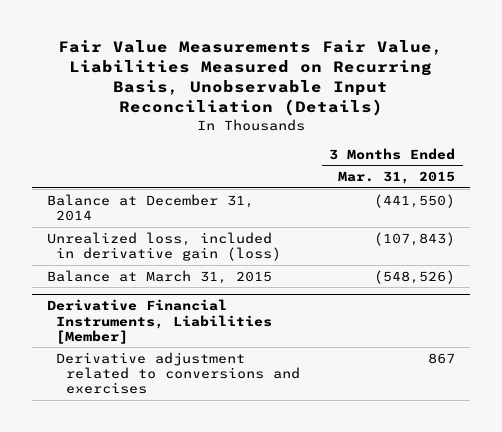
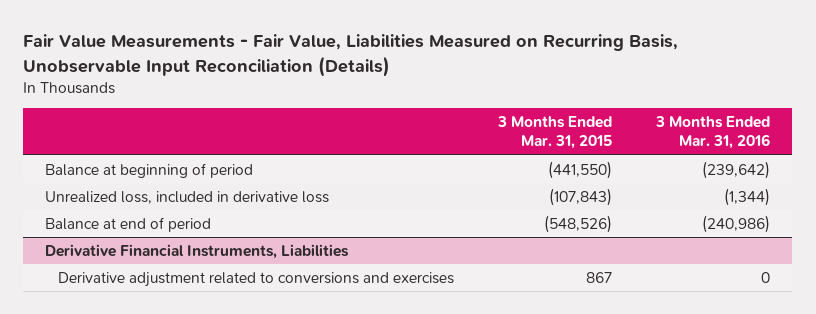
[58,40,444,117] Fair Value Measurements Fair Value, Liabilities Measured on Recurring Basis, Unobservable Input Reconciliation (Details) -> [23,34,679,77] Fair Value Measurements - Fair Value, Liabilities Measured on Recurring Basis, Unobservable Input Reconciliation (Details)
none -> [655,116,771,150] 3 Months Ended Mar. 31, 2016
[47,193,255,221] Balance at December 31, 2014 -> [45,163,254,179] Balance at beginning of period
[47,231,282,261] Unrealized loss, included in derivative gain (loss) -> [45,191,330,205] Unrealized loss, included in derivative loss
[47,269,273,284] Balance at March 31, 2015 -> [45,217,212,233] Balance at end of period
[47,299,273,344] Derivative Financial Instruments, Liabilities [Member] -> [45,244,350,260] Derivative Financial Instruments, Liabilities

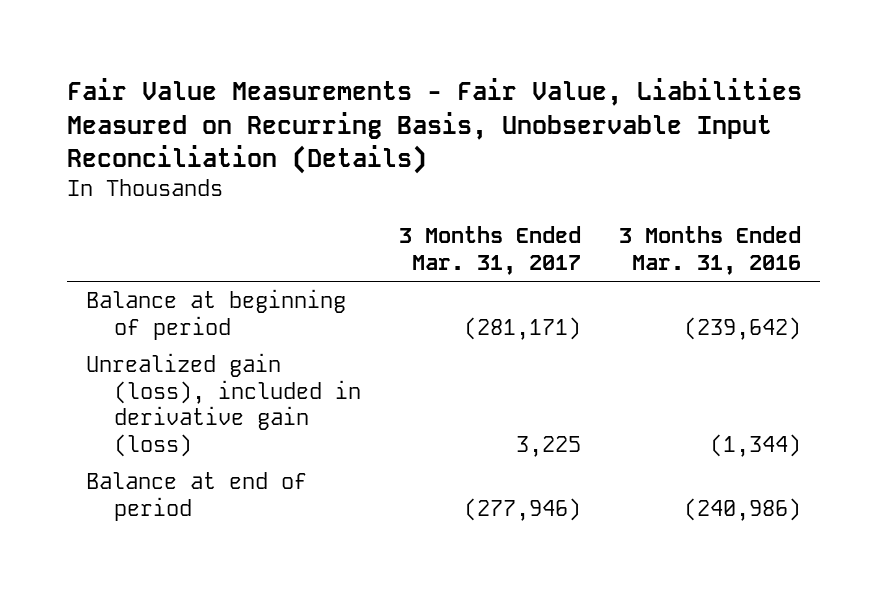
[497,116,613,150] 3 Months Ended Mar. 31, 2015 -> none
none -> [399,226,582,275] 3 Months Ended Mar. 31, 2017
[45,191,330,205] Unrealized loss, included in derivative loss -> [86,353,362,457] Unrealized gain (loss), included in derivative gain (loss)
[45,244,350,260] Derivative Financial Instruments, Liabilities -> none
[57,272,454,288] Derivative adjustment related to conversions and exercises -> none

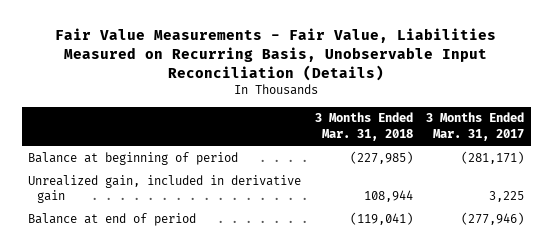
[619,226,802,275] 3 Months Ended Mar. 31, 2016 -> none
none -> [314,112,413,141] 3 Months Ended Mar. 31, 2018
[86,353,362,457] Unrealized gain (loss), included in derivative gain (loss) -> [28,174,302,204] Unrealized gain, included in derivative gain

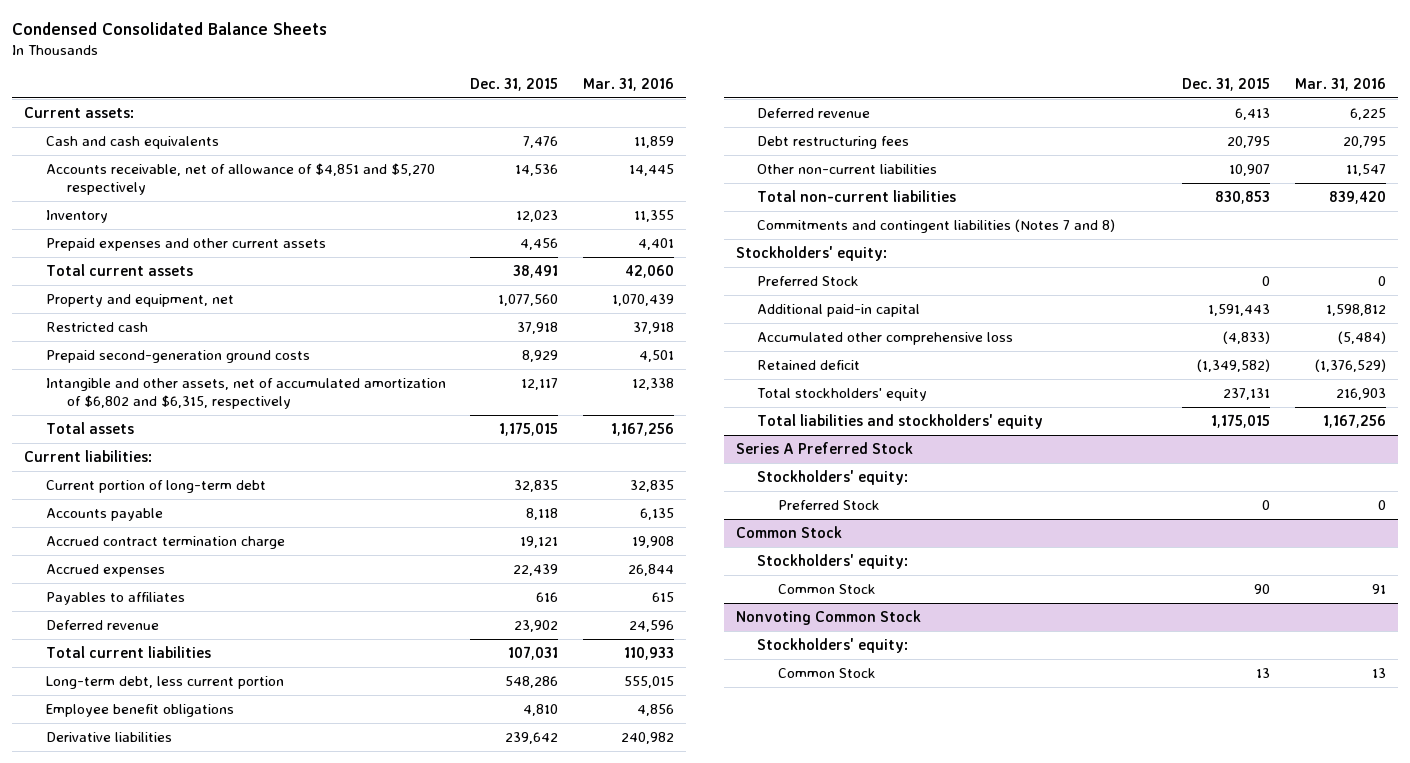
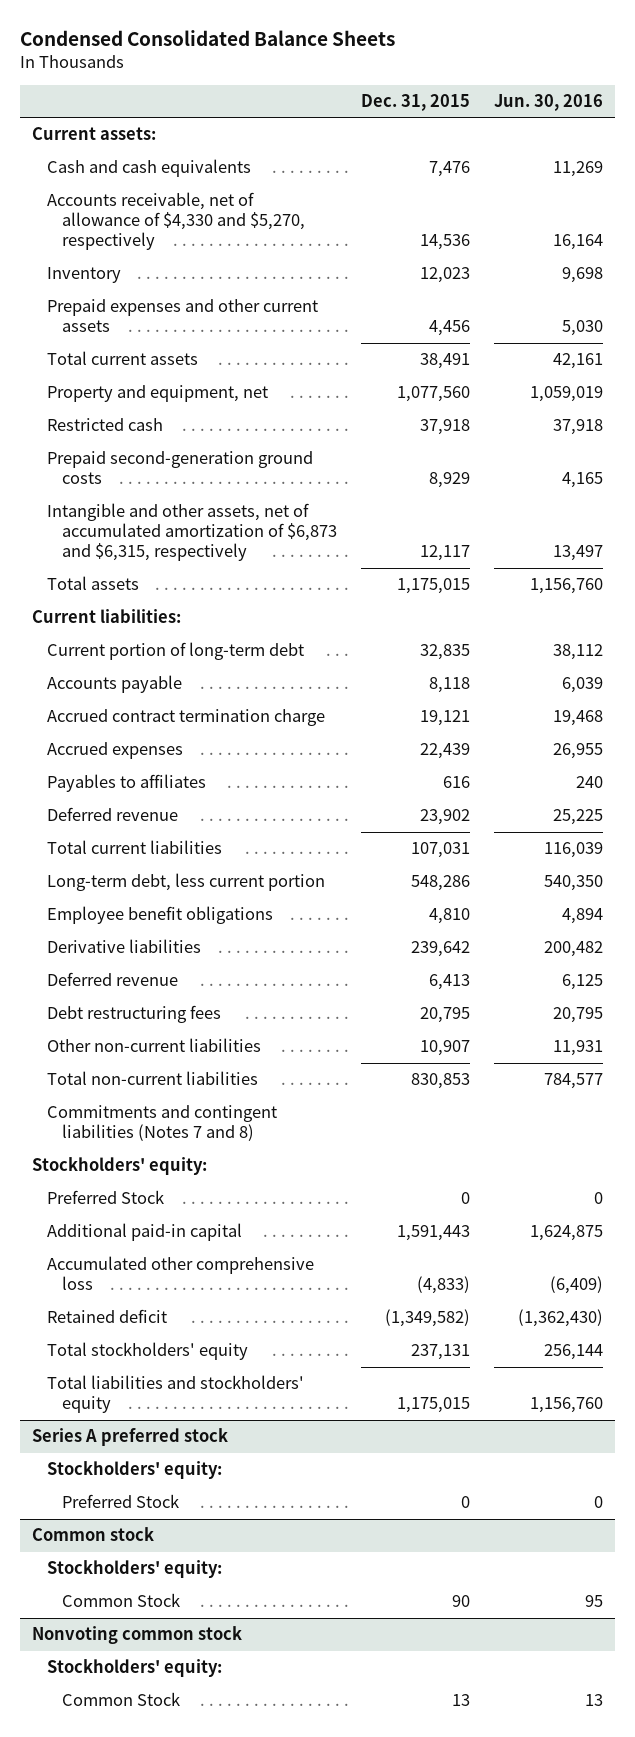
[583,78,675,92] Mar. 31, 2016 -> none
none -> [493,94,603,112] Jun. 30, 2016
[45,163,435,195] Accounts receivable, net of allowance of $4,851 and $5,270 respectively -> [47,192,306,251] Accounts receivable, net of allowance of $4,330 and $5,270, respectively
[45,378,446,409] Intangible and other assets, net of accumulated amortization of $6,802 and $6,315, respectively -> [47,503,338,562] Intangible and other assets, net of accumulated amortization of $6,873 and $6,315, respectively
[735,442,913,455] Series A Preferred Stock -> [32,1428,229,1447] Series A preferred stock
[735,526,842,539] Common Stock -> [32,1527,155,1542] Common stock
[735,610,921,626] Nonvoting Common Stock -> [32,1626,243,1645] Nonvoting common stock

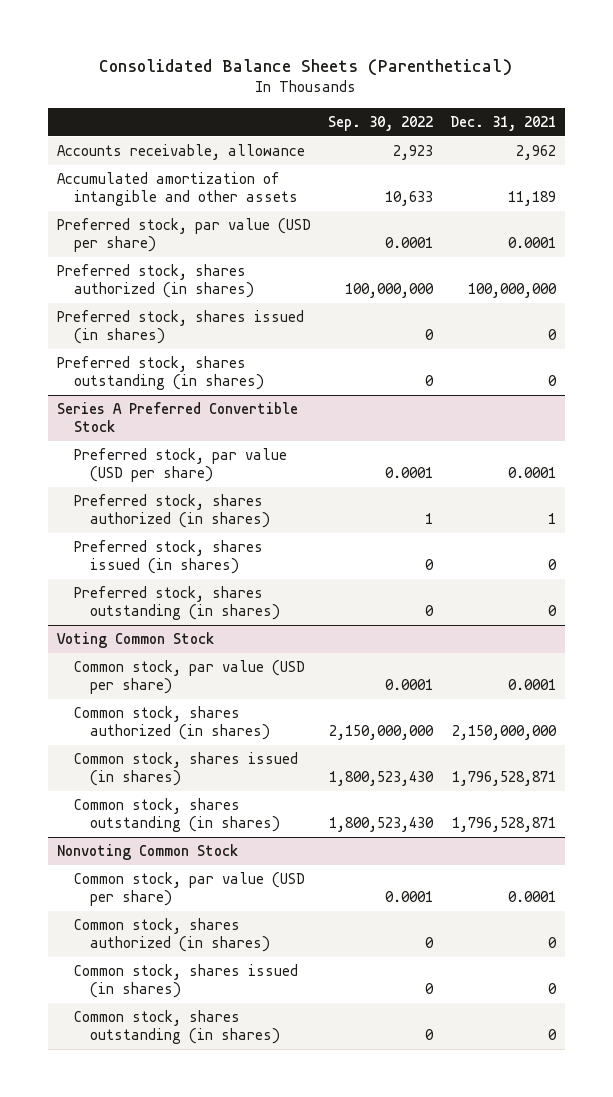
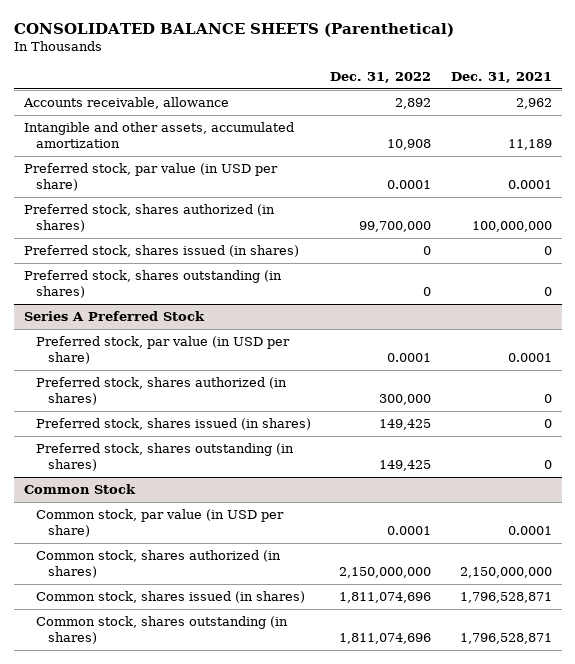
[99,58,513,76] Consolidated Balance Sheets (Parenthetical) -> [13,22,454,37] CONSOLIDATED BALANCE SHEETS (Parenthetical)
[327,116,433,132] Sep. 30, 2022 -> none
none -> [330,71,432,83] Dec. 31, 2022
[56,172,298,207] Accumulated amortization of intangible and other assets -> [23,122,294,148] Intangible and other assets, accumulated amortization
[56,218,311,253] Preferred stock, par value (USD per share) -> [23,163,278,191] Preferred stock, par value (in USD per share)
[56,402,298,433] Series A Preferred Convertible Stock -> [23,311,205,322] Series A Preferred Stock
[73,448,287,483] Preferred stock, par value (USD per share) -> [35,336,290,364] Preferred stock, par value (in USD per share)
[548,513,557,525] 1 -> [543,393,552,403] 0
[56,632,214,649] Voting Common Stock -> [23,484,136,495] Common Stock
[73,660,305,695] Common stock, par value (USD per share) -> [35,509,284,537] Common stock, par value (in USD per share)
[56,844,238,861] Nonvoting Common Stock -> none
[73,872,305,907] Common stock, par value (USD per share) -> none
[73,918,271,953] Common stock, shares authorized (in shares) -> none
[73,964,298,999] Common stock, shares issued (in shares) -> none
[73,1010,281,1045] Common stock, shares outstanding (in shares) -> none

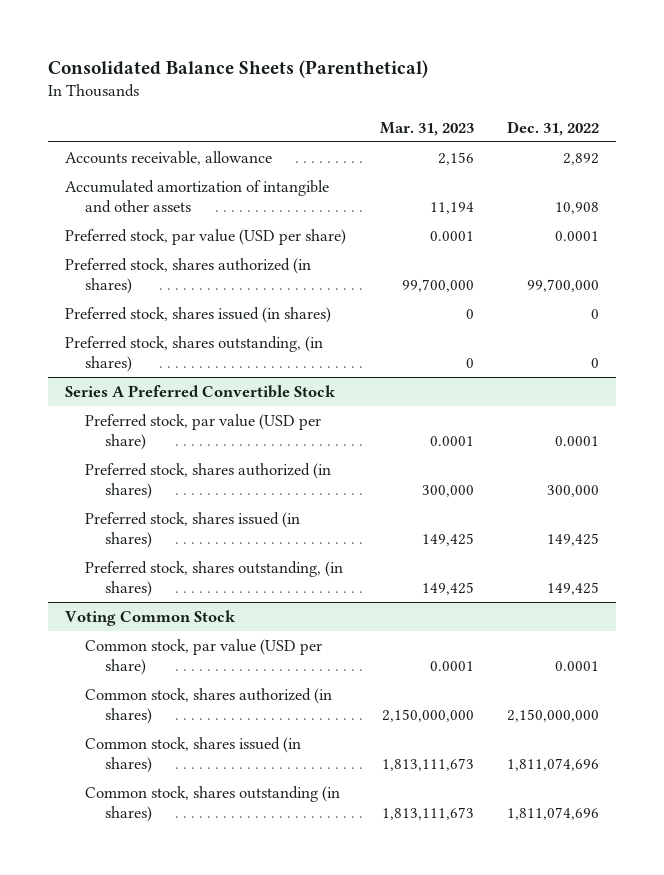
[13,22,454,37] CONSOLIDATED BALANCE SHEETS (Parenthetical) -> [47,59,428,78] Consolidated Balance Sheets (Parenthetical)
[450,71,552,83] Dec. 31, 2021 -> none
none -> [379,121,474,136] Mar. 31, 2023
[23,122,294,148] Intangible and other assets, accumulated amortization -> [64,179,329,214] Accumulated amortization of intangible and other assets
[23,163,278,191] Preferred stock, par value (in USD per share) -> [64,228,346,245] Preferred stock, par value (USD per share)
[23,270,282,298] Preferred stock, shares outstanding (in shares) -> [64,335,323,373] Preferred stock, shares outstanding, (in shares)
[23,311,205,322] Series A Preferred Stock -> [64,384,335,398] Series A Preferred Convertible Stock
[35,336,290,364] Preferred stock, par value (in USD per share) -> [84,413,321,451] Preferred stock, par value (USD per share)
[35,443,294,471] Preferred stock, shares outstanding (in shares) -> [84,560,343,598] Preferred stock, shares outstanding, (in shares)
[23,484,136,495] Common Stock -> [64,609,235,626] Voting Common Stock
[35,509,284,537] Common stock, par value (in USD per share) -> [84,638,322,676] Common stock, par value (USD per share)

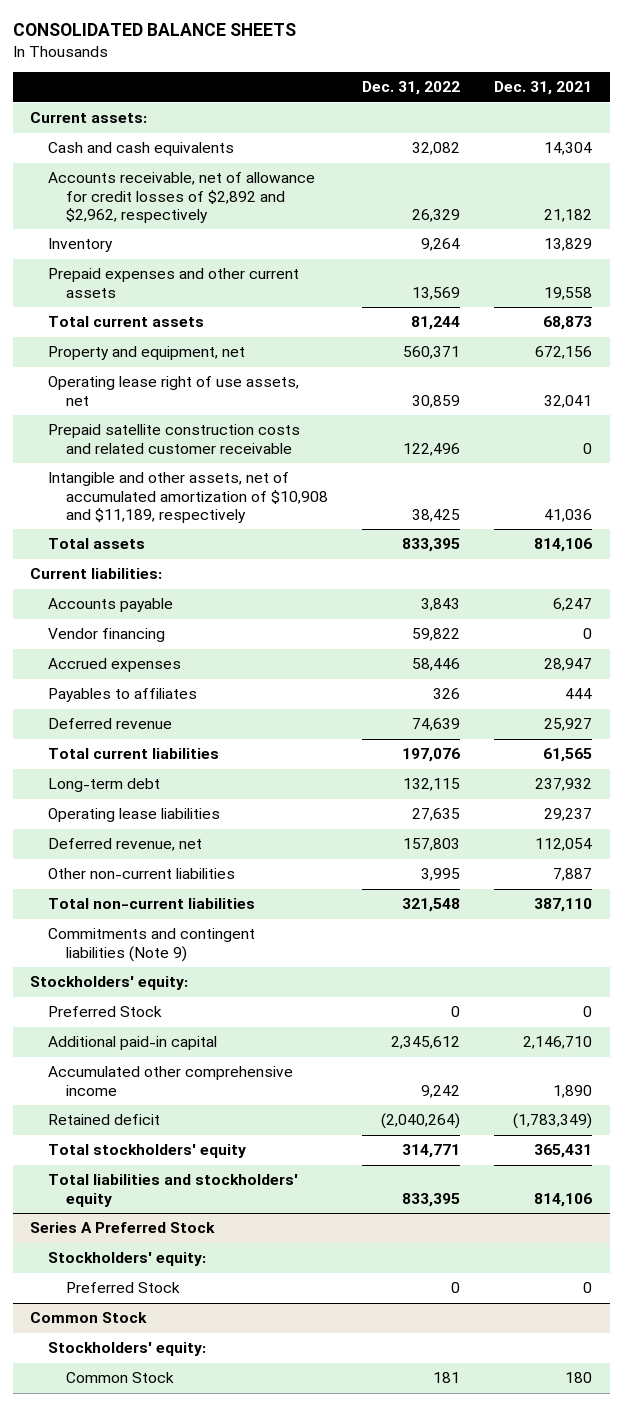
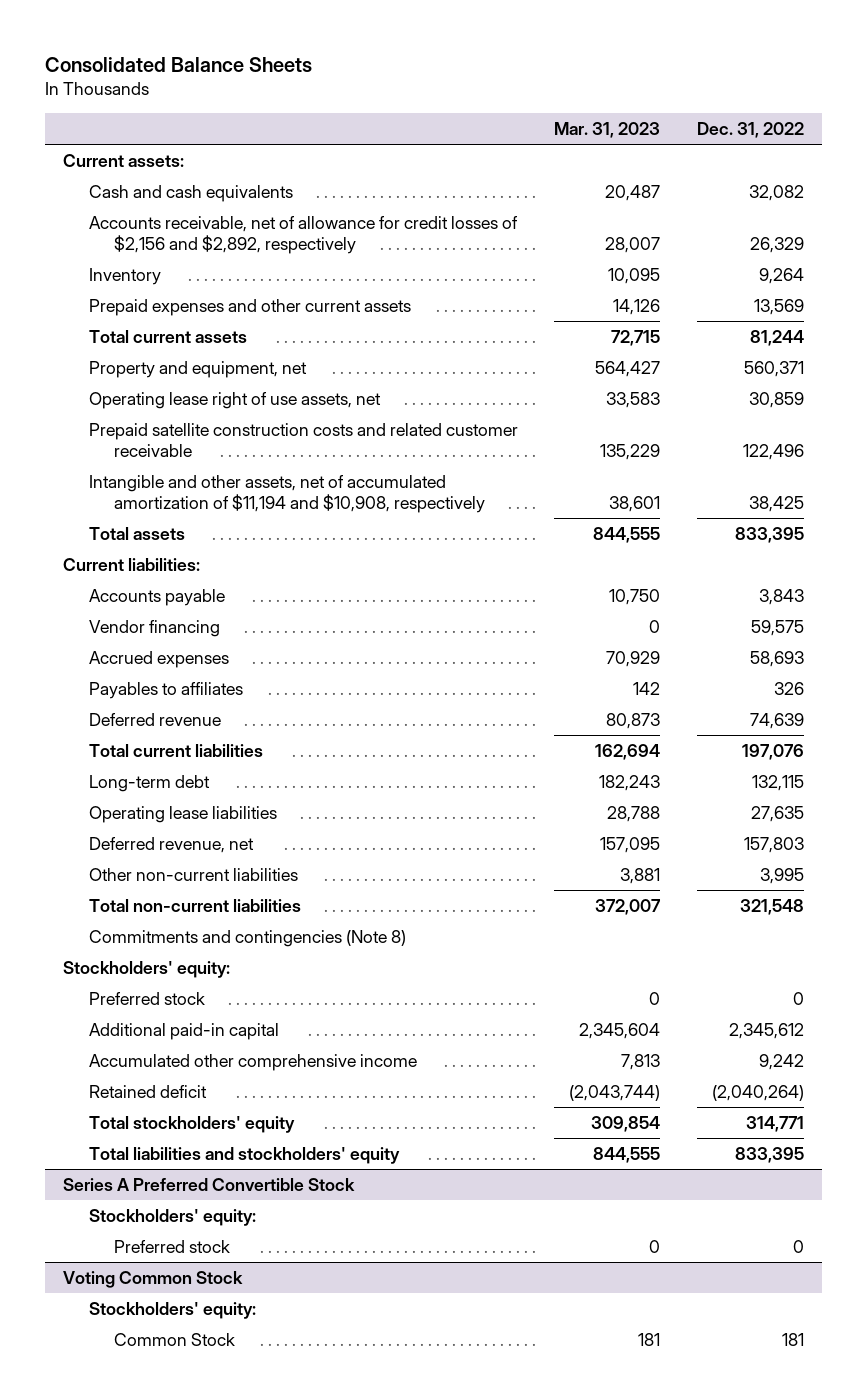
[12,23,296,37] CONSOLIDATED BALANCE SHEETS -> [44,56,312,72] Consolidated Balance Sheets
[494,81,593,96] Dec. 31, 2021 -> none
none -> [554,121,661,138] Mar. 31, 2023
[47,172,315,224] Accounts receivable, net of allowance for credit losses of $2,892 and $2,962, respectively -> [88,215,518,255] Accounts receivable, net of allowance for credit losses of $2,156 and $2,892, respectively
[47,472,328,524] Intangible and other assets, net of accumulated amortization of $10,908 and $11,189, respectively -> [88,474,485,514] Intangible and other assets, net of accumulated amortization of $11,194 and $10,908, respectively
[412,628,461,642] 59,822 -> [750,619,804,636] 59,575
[412,658,461,672] 58,446 -> [749,650,804,667] 58,693
[47,928,255,962] Commitments and contingent liabilities (Note 9) -> [88,929,406,947] Commitments and contingencies (Note 8)
[47,1006,162,1018] Preferred Stock -> [88,991,205,1005] Preferred stock
[29,1222,215,1234] Series A Preferred Stock -> [63,1177,356,1191] Series A Preferred Convertible Stock
[65,1282,180,1294] Preferred Stock -> [113,1239,230,1253] Preferred stock
[29,1312,147,1324] Common Stock -> [63,1270,244,1288] Voting Common Stock

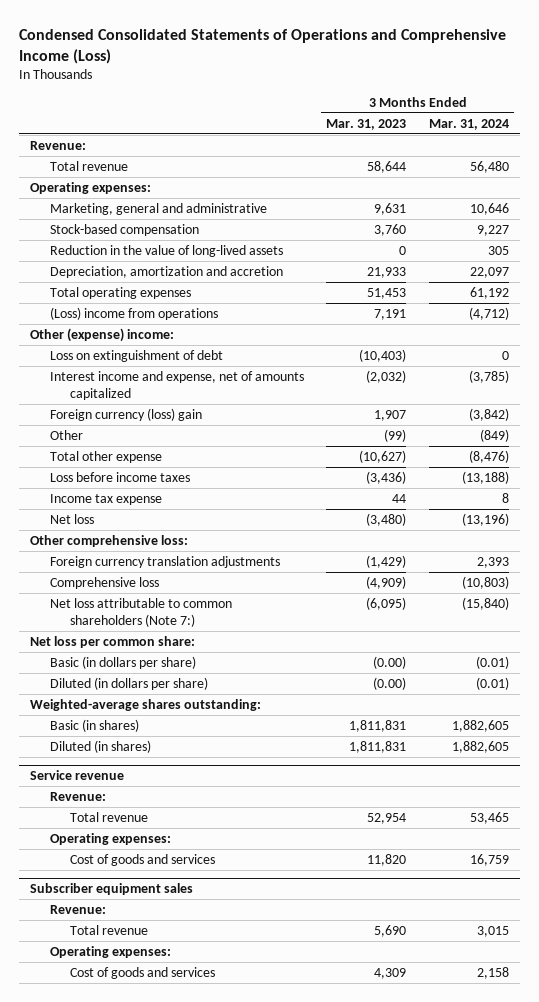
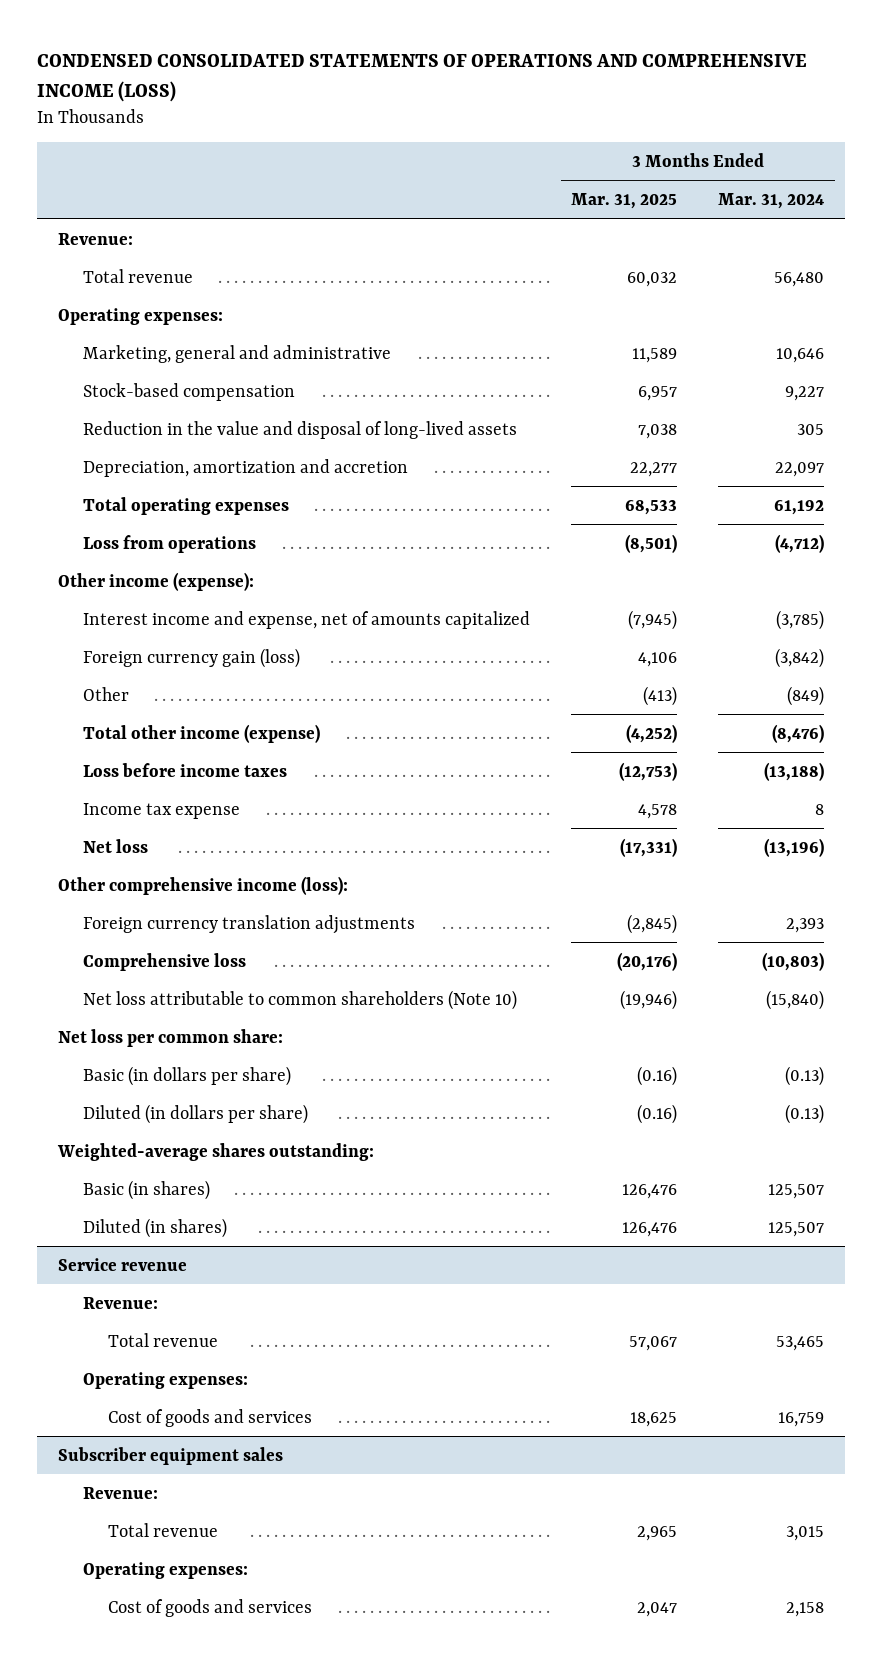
[19,28,507,64] Condensed Consolidated Statements of Operations and Comprehensive Income (Loss) -> [36,53,807,103] CONDENSED CONSOLIDATED STATEMENTS OF OPERATIONS AND COMPREHENSIVE INCOME (LOSS)
[326,118,407,130] Mar. 31, 2023 -> none
none -> [571,193,678,210] Mar. 31, 2025
[50,244,284,257] Reduction in the value of long-lived assets -> [82,420,517,439] Reduction in the value and disposal of long-lived assets
[50,349,224,362] Loss on extinguishment of debt -> none
[50,306,219,320] (Loss) income from operations -> [82,534,256,553] Loss from operations
[30,327,175,342] Other (expense) income: -> [57,571,254,591] Other income (expense):
[50,407,203,421] Foreign currency (loss) gain -> [82,647,300,668] Foreign currency gain (loss)
[50,450,163,463] Total other expense -> [82,723,320,743] Total other income (expense)
[30,534,189,547] Other comprehensive loss: -> [57,875,348,895] Other comprehensive income (loss):
[50,597,233,627] Net loss attributable to common shareholders (Note 7:) -> [82,989,517,1010] Net loss attributable to common shareholders (Note 10)
[475,655,509,669] (0.01) -> [785,1065,825,1086] (0.13)
[475,676,509,690] (0.01) -> [785,1103,825,1124] (0.13)
[451,719,509,732] 1,882,605 -> [768,1183,825,1199] 125,507
[451,740,509,753] 1,882,605 -> [768,1221,825,1237] 125,507

